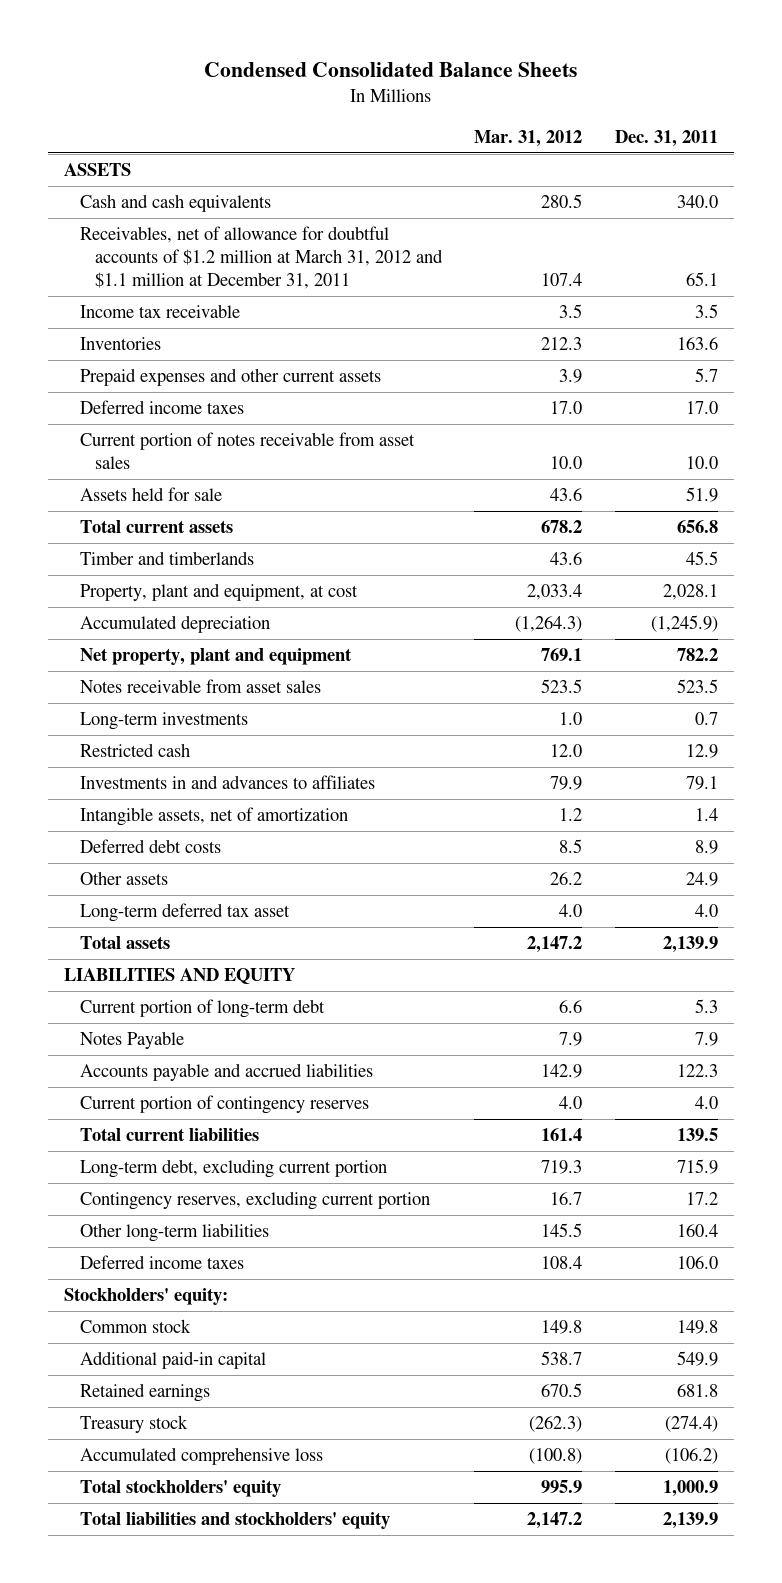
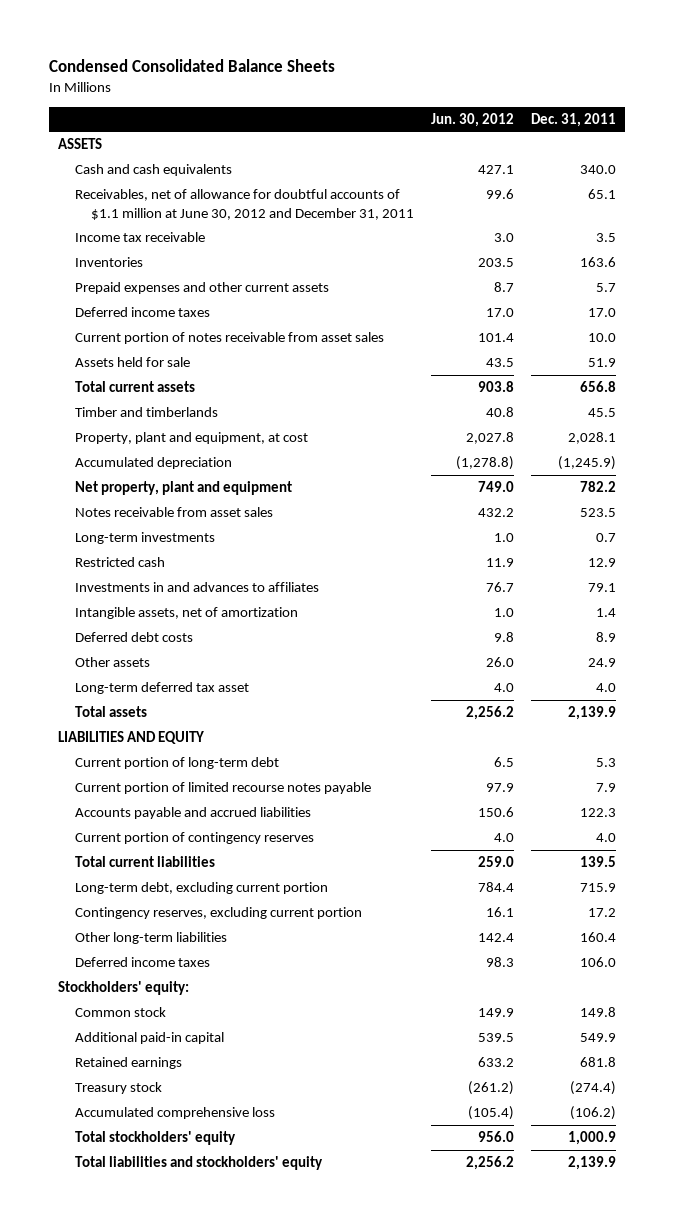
[474,129,583,147] Mar. 31, 2012 -> none
none -> [431,112,515,127] Jun. 30, 2012
[79,226,444,289] Receivables, net of allowance for doubtful accounts of $1.2 million at March 31, 2012 and $1.1 million at December 31, 2011 -> [74,189,415,220] Receivables, net of allowance for doubtful accounts of $1.1 million at June 30, 2012 and December 31, 2011
[79,1031,184,1050] Notes Payable -> [74,782,371,795] Current portion of limited recourse notes payable

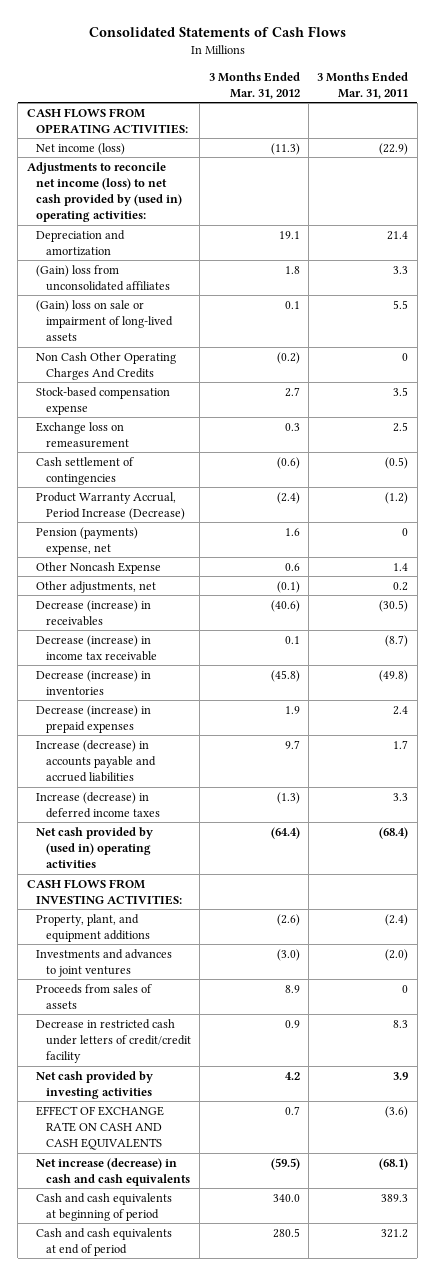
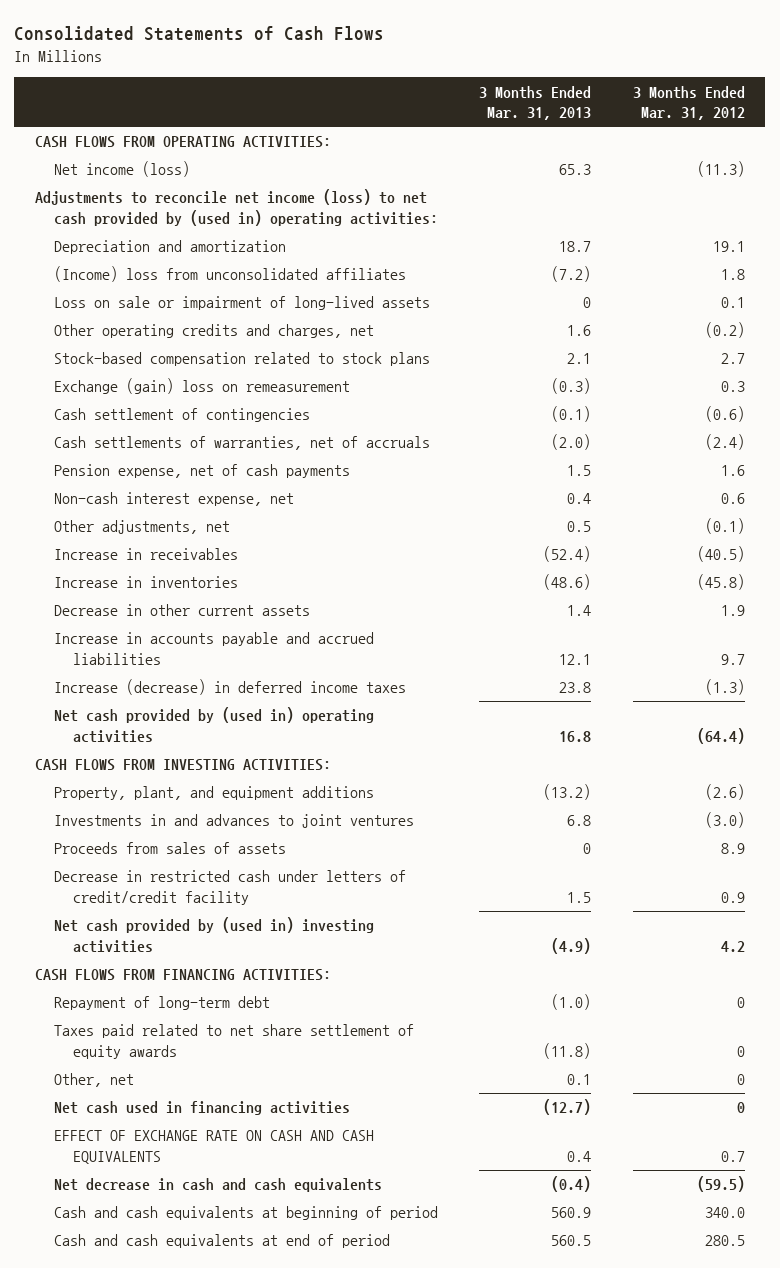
[317,71,409,99] 3 Months Ended Mar. 31, 2011 -> none
none -> [479,85,592,121] 3 Months Ended Mar. 31, 2013
[36,264,170,291] (Gain) loss from unconsolidated affiliates -> [53,266,406,283] (Income) loss from unconsolidated affiliates
[36,299,173,341] (Gain) loss on sale or impairment of long-lived assets -> [53,296,430,311] Loss on sale or impairment of long-lived assets
[36,351,177,380] Non Cash Other Operating Charges And Credits -> [53,324,374,339] Other operating credits and charges, net
[36,386,171,415] Stock-based compensation expense -> [53,352,430,367] Stock-based compensation related to stock plans
[36,421,129,448] Exchange loss on remeasurement -> [53,378,350,395] Exchange (gain) loss on remeasurement
[36,491,185,520] Product Warranty Accrual, Period Increase (Decrease) -> none
none -> [53,436,430,451] Cash settlements of warranties, net of accruals
[36,526,139,555] Pension (payments) expense, net -> [53,464,350,479] Pension expense, net of cash payments
[36,561,162,574] Other Noncash Expense -> [53,492,294,507] Non-cash interest expense, net
[36,634,157,661] Decrease (increase) in income tax receivable -> none
[36,599,152,626] Decrease (increase) in receivables -> [53,548,238,561] Increase in receivables
[270,599,300,612] (40.6) -> [696,546,745,563] (40.5)
[36,669,152,695] Decrease (increase) in inventories -> [53,576,238,589] Increase in inventories
[36,704,152,733] Decrease (increase) in prepaid expenses -> [53,604,310,617] Decrease in other current assets
[36,739,156,782] Increase (decrease) in accounts payable and accrued liabilities -> [53,632,374,665] Increase in accounts payable and accrued liabilities
[36,948,173,977] Investments and advances to joint ventures -> [53,814,414,829] Investments in and advances to joint ventures
[36,1070,154,1099] Net cash provided by investing activities -> [53,917,374,953] Net cash provided by (used in) investing activities
none -> [35,969,332,982] CASH FLOWS FROM FINANCING ACTIVITIES:
none -> [53,996,270,1011] Repayment of long-term debt
none -> [53,1024,414,1059] Taxes paid related to net share settlement of equity awards
none -> [53,1073,134,1088] Other, net
none -> [53,1101,350,1116] Net cash used in financing activities
[36,1157,190,1186] Net increase (decrease) in cash and cash equivalents -> [53,1178,382,1193] Net decrease in cash and cash equivalents

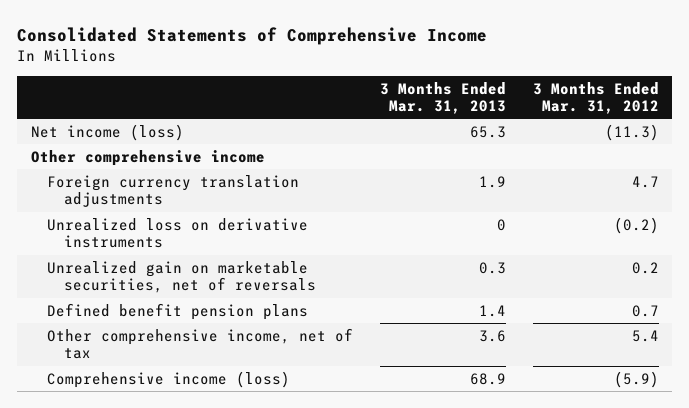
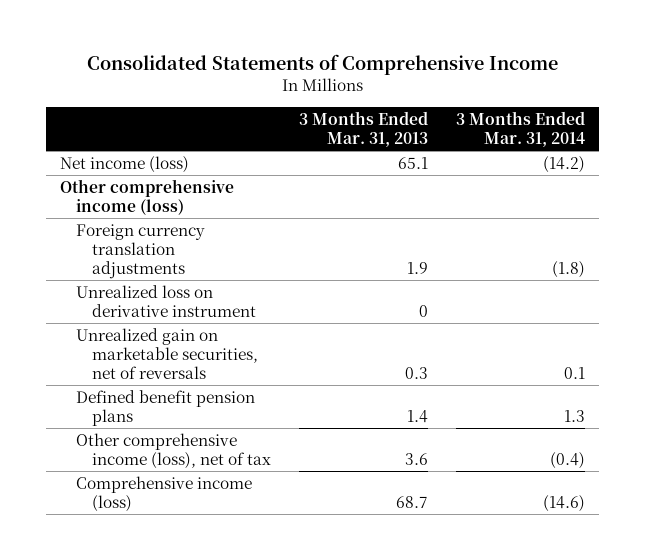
[532,81,659,114] 3 Months Ended Mar. 31, 2012 -> none
none -> [456,111,586,148] 3 Months Ended Mar. 31, 2014
[470,125,507,138] 65.3 -> [398,156,429,169] 65.1
[30,149,265,166] Other comprehensive income -> [59,178,234,215] Other comprehensive income (loss)
[47,217,309,249] Unrealized loss on derivative instruments -> [76,284,257,317] Unrealized loss on derivative instrument
[47,327,354,360] Other comprehensive income, net of tax -> [76,432,272,469] Other comprehensive income (loss), net of tax
[470,372,507,385] 68.9 -> [396,495,429,508] 68.7

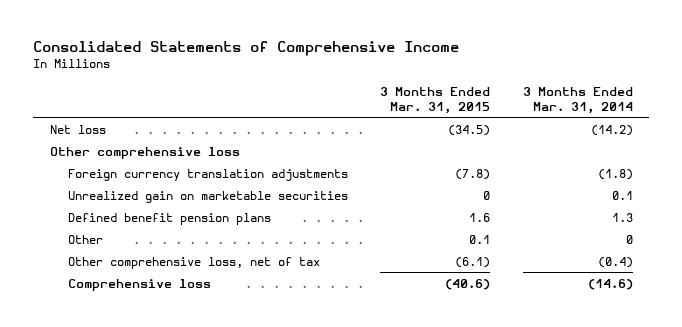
[299,111,429,148] 3 Months Ended Mar. 31, 2013 -> none
none -> [380,86,491,114] 3 Months Ended Mar. 31, 2015
[59,155,189,173] Net income (loss) -> [49,124,106,134] Net loss
[59,178,234,215] Other comprehensive income (loss) -> [49,146,240,159] Other comprehensive loss
[76,284,257,317] Unrealized loss on derivative instrument -> none
[76,327,259,379] Unrealized gain on marketable securities, net of reversals -> [67,190,348,203] Unrealized gain on marketable securities
none -> [67,234,103,244] Other
[76,432,272,469] Other comprehensive income (loss), net of tax -> [67,256,320,269] Other comprehensive loss, net of tax
[76,475,253,512] Comprehensive income (loss) -> [67,278,211,291] Comprehensive loss

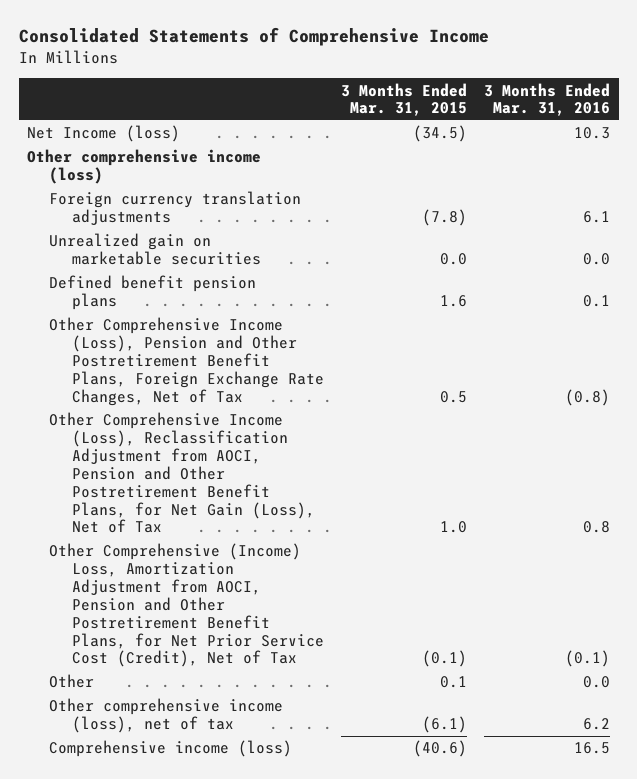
[522,86,633,114] 3 Months Ended Mar. 31, 2014 -> none
none -> [484,82,611,117] 3 Months Ended Mar. 31, 2016
[49,124,106,134] Net loss -> [27,125,181,143] Net Income (loss)
[49,146,240,159] Other comprehensive loss -> [27,149,262,185] Other comprehensive income (loss)
[483,190,491,200] 0 -> [439,253,467,266] 0.0
none -> [49,317,324,406] Other Comprehensive Income (Loss), Pension and Other Postretirement Benefit Plans, Foreign Exchange Rate Changes, Net of Tax
none -> [49,412,315,534] Other Comprehensive Income (Loss), Reclassification Adjustment from AOCI, Pension and Other Postretirement Benefit Plans, for Net Gain (Loss), Net of Tax
none -> [49,543,324,668] Other Comprehensive (Income) Loss, Amortization Adjustment from AOCI, Pension and Other Postretirement Benefit Plans, for Net Prior Service Cost (Credit), Net of Tax
[67,256,320,269] Other comprehensive loss, net of tax -> [49,698,284,734] Other comprehensive income (loss), net of tax
[67,278,211,291] Comprehensive loss -> [49,740,293,758] Comprehensive income (loss)

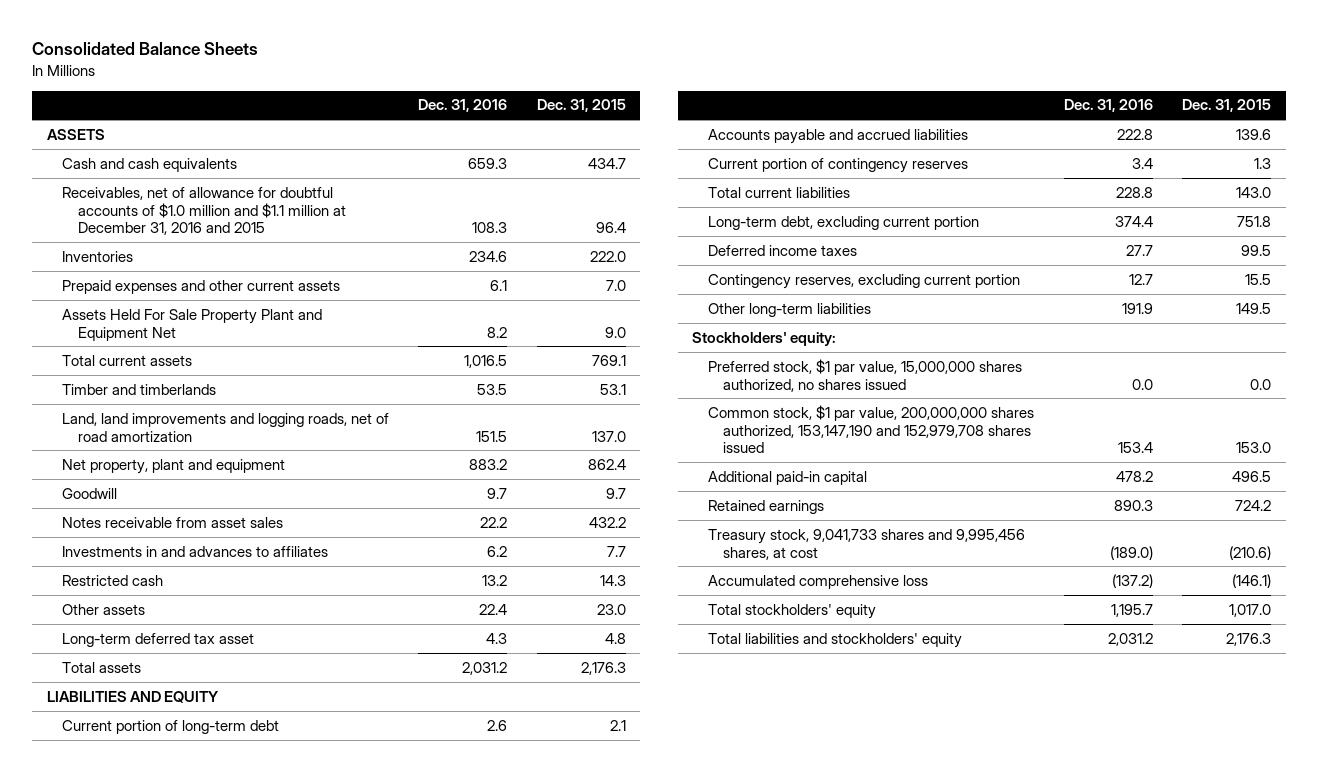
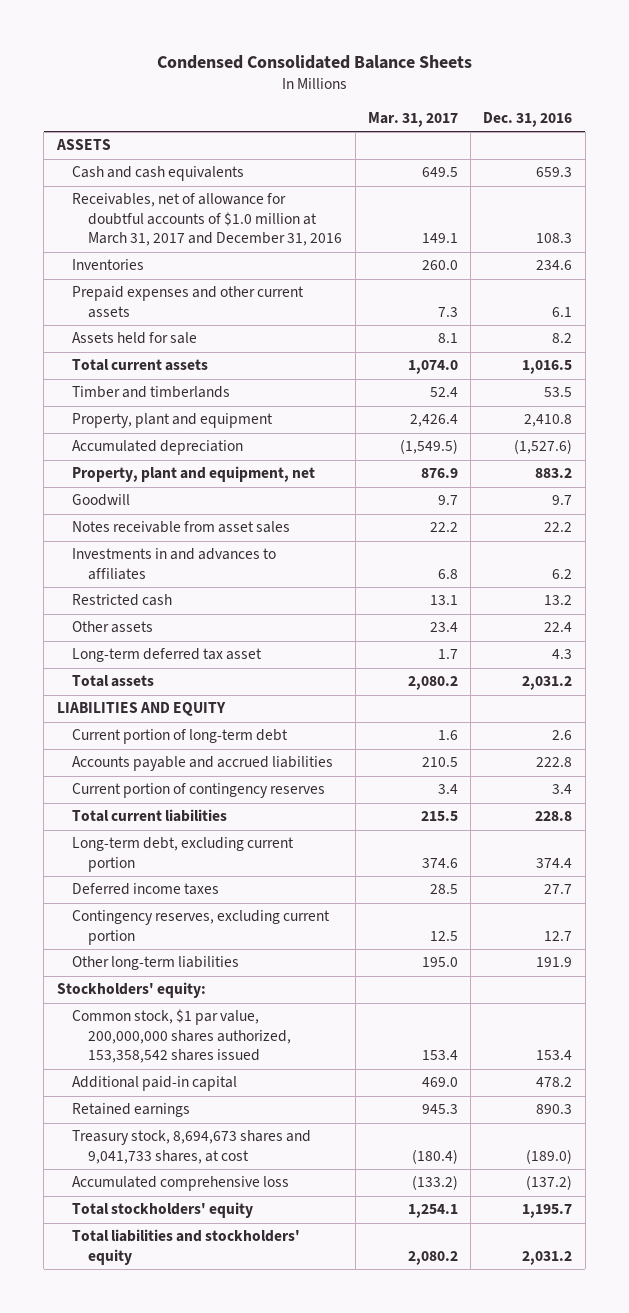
[32,42,259,56] Consolidated Balance Sheets -> [156,55,472,70] Condensed Consolidated Balance Sheets
[536,99,626,113] Dec. 31, 2015 -> none
none -> [367,111,458,127] Mar. 31, 2017
[62,186,346,236] Receivables, net of allowance for doubtful accounts of $1.0 million and $1.1 million at December 31, 2016 and 2015 -> [72,193,343,247] Receivables, net of allowance for doubtful accounts of $1.0 million at March 31, 2017 and December 31, 2016
[62,308,323,341] Assets Held For Sale Property Plant and Equipment Net -> [72,332,198,345] Assets held for sale
[62,412,390,442] Land, land improvements and logging roads, net of road amortization -> none
none -> [72,413,274,429] Property, plant and equipment
none -> [72,440,244,456] Accumulated depreciation
[62,458,286,474] Net property, plant and equipment -> [72,466,316,483] Property, plant and equipment, net
[707,358,1022,392] Preferred stock, $1 par value, 15,000,000 shares authorized, no shares issued -> none
[707,404,1034,454] Common stock, $1 par value, 200,000,000 shares authorized, 153,147,190 and 152,979,708 shares issued -> [72,1009,292,1064] Common stock, $1 par value, 200,000,000 shares authorized, 153,358,542 shares issued
[707,528,1025,560] Treasury stock, 9,041,733 shares and 9,995,456 shares, at cost -> [72,1130,312,1164] Treasury stock, 8,694,673 shares and 9,041,733 shares, at cost

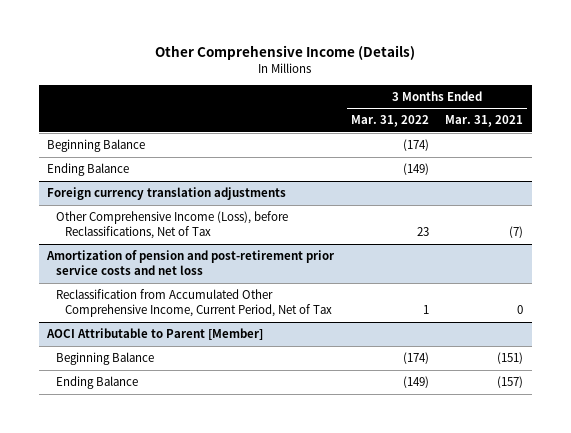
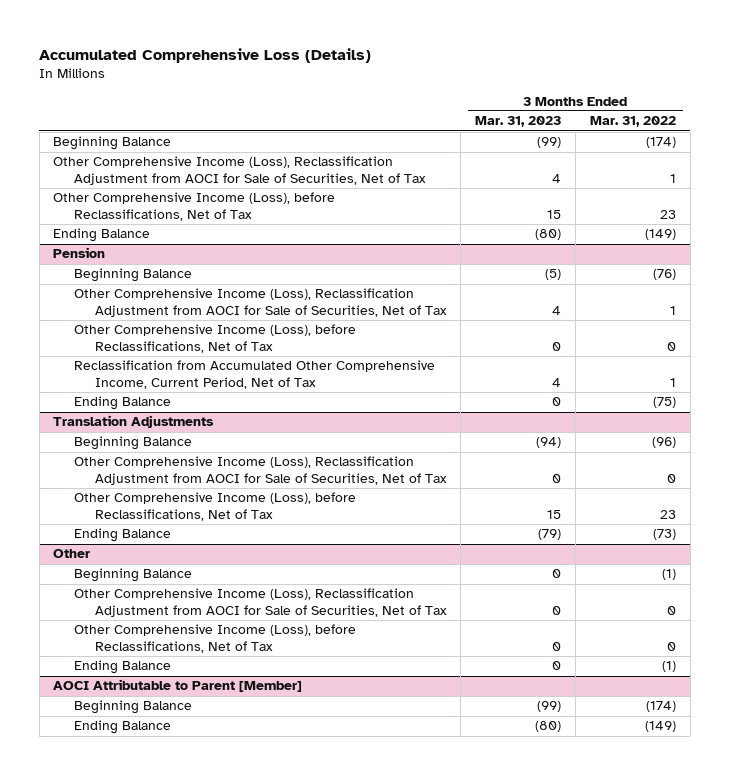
[155,45,416,61] Other Comprehensive Income (Details) -> [39,47,372,63] Accumulated Comprehensive Loss (Details)
[445,115,524,128] Mar. 31, 2021 -> none
none -> [475,116,562,128] Mar. 31, 2023
[47,187,287,201] Foreign currency translation adjustments -> none
none -> [53,156,427,185] Other Comprehensive Income (Loss), Reclassification Adjustment from AOCI for Sale of Securities, Net of Tax
[47,163,130,177] Ending Balance -> [53,228,151,243] Ending Balance
[46,250,336,276] Amortization of pension and post-retirement prior service costs and net loss -> [53,247,106,259] Pension
none -> [74,268,193,283] Beginning Balance
none -> [74,288,448,317] Other Comprehensive Income (Loss), Reclassification Adjustment from AOCI for Sale of Securities, Net of Tax
none -> [74,324,357,353] Other Comprehensive Income (Loss), before Reclassifications, Net of Tax
none -> [74,396,172,411] Ending Balance
none -> [53,415,215,429] Translation Adjustments
none -> [74,436,193,451] Beginning Balance
none -> [74,456,448,485] Other Comprehensive Income (Loss), Reclassification Adjustment from AOCI for Sale of Securities, Net of Tax
none -> [74,492,357,521] Other Comprehensive Income (Loss), before Reclassifications, Net of Tax
none -> [74,528,172,543] Ending Balance
none -> [53,549,91,559] Other
none -> [74,568,193,583] Beginning Balance
none -> [74,588,448,617] Other Comprehensive Income (Loss), Reclassification Adjustment from AOCI for Sale of Securities, Net of Tax
none -> [74,624,357,653] Other Comprehensive Income (Loss), before Reclassifications, Net of Tax
none -> [74,660,172,675] Ending Balance

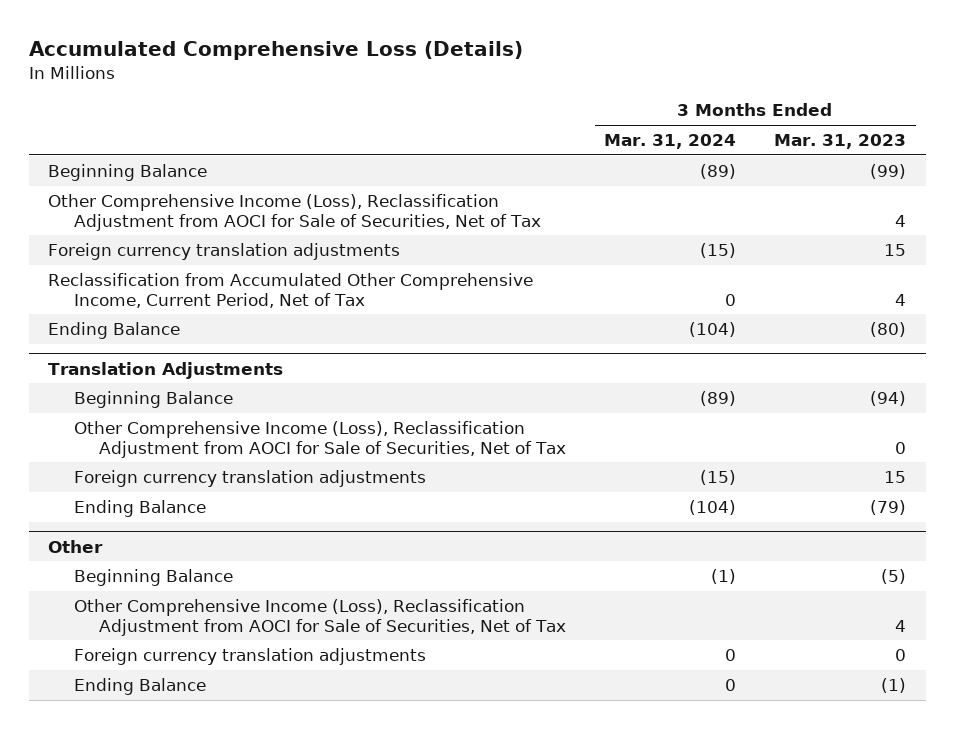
[589,116,676,128] Mar. 31, 2022 -> none
none -> [604,133,737,149] Mar. 31, 2024
[53,247,106,259] Pension -> none
[74,268,193,283] Beginning Balance -> none
[74,288,448,317] Other Comprehensive Income (Loss), Reclassification Adjustment from AOCI for Sale of Securities, Net of Tax -> none
[74,324,357,353] Other Comprehensive Income (Loss), before Reclassifications, Net of Tax -> none
[53,192,336,221] Other Comprehensive Income (Loss), before Reclassifications, Net of Tax -> [48,242,401,260] Foreign currency translation adjustments
[74,396,172,411] Ending Balance -> none
[53,228,151,243] Ending Balance -> [48,321,181,339] Ending Balance
[74,492,357,521] Other Comprehensive Income (Loss), before Reclassifications, Net of Tax -> [73,469,426,487] Foreign currency translation adjustments
[53,679,303,693] AOCI Attributable to Parent [Member] -> none
[74,700,193,715] Beginning Balance -> none
[74,720,172,735] Ending Balance -> none
[552,569,562,579] 0 -> [881,568,907,584] (5)
[552,605,562,615] 0 -> [895,619,907,632] 4
[74,624,357,653] Other Comprehensive Income (Loss), before Reclassifications, Net of Tax -> [73,647,426,665] Foreign currency translation adjustments
[552,661,562,671] 0 -> [881,677,907,693] (1)

